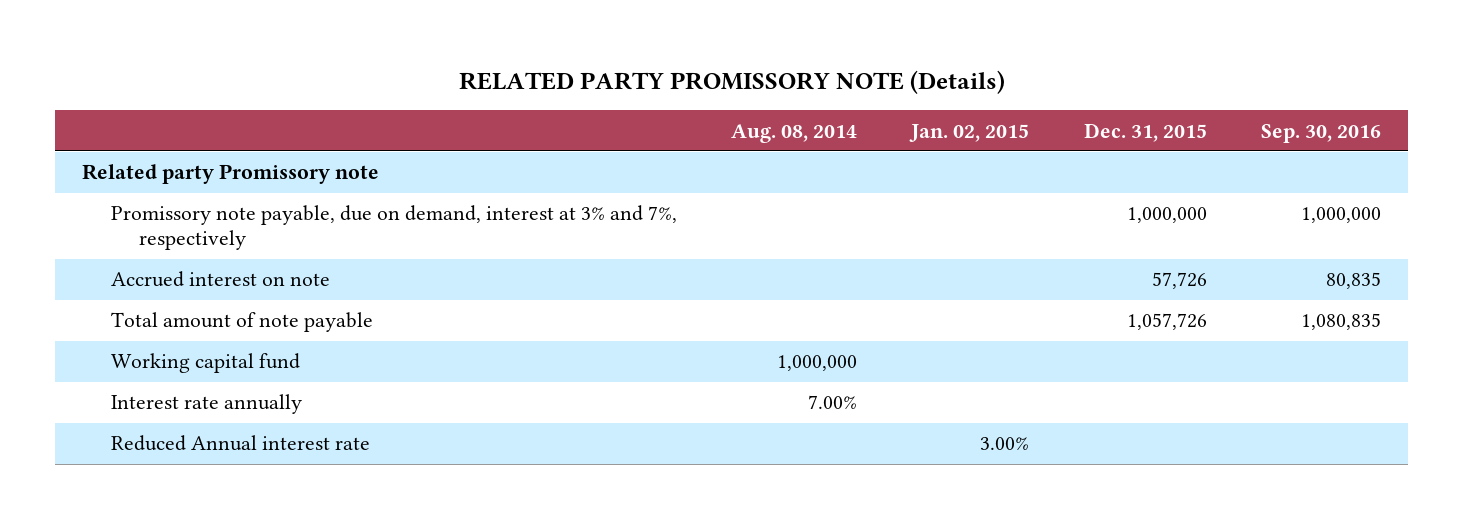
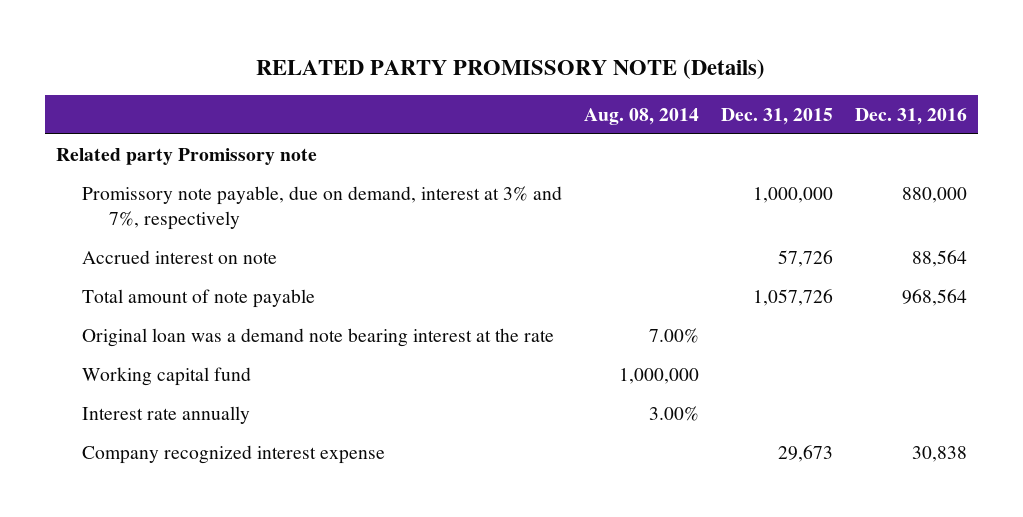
[909,123,1030,142] Jan. 02, 2015 -> none
[1260,123,1381,143] Sep. 30, 2016 -> none
none -> [854,107,967,125] Dec. 31, 2016
none -> [82,328,555,348] Original loan was a demand note bearing interest at the rate
[110,435,370,452] Reduced Annual interest rate -> none
[807,395,857,410] 7.00% -> [649,406,700,422] 3.00%
none -> [82,445,386,465] Company recognized interest expense

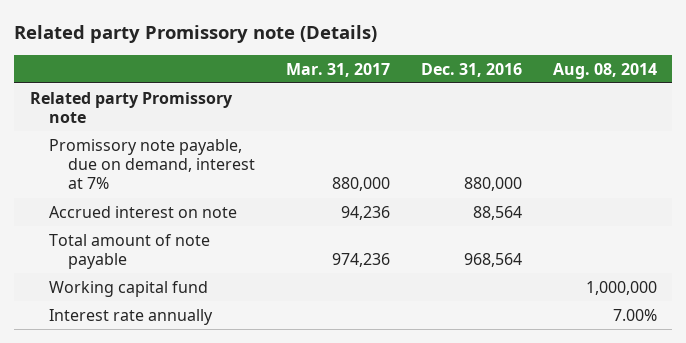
[256,59,766,80] RELATED PARTY PROMISSORY NOTE (Details) -> [14,25,378,44] Related party Promissory note (Details)
[721,107,834,125] Dec. 31, 2015 -> none
none -> [285,62,390,77] Mar. 31, 2017
[82,186,563,231] Promissory note payable, due on demand, interest at 3% and 7%, respectively -> [48,138,256,190] Promissory note payable, due on demand, interest at 7%
[82,328,555,348] Original loan was a demand note bearing interest at the rate -> none
[82,445,386,465] Company recognized interest expense -> none
[649,406,700,422] 3.00% -> [612,308,657,321] 7.00%

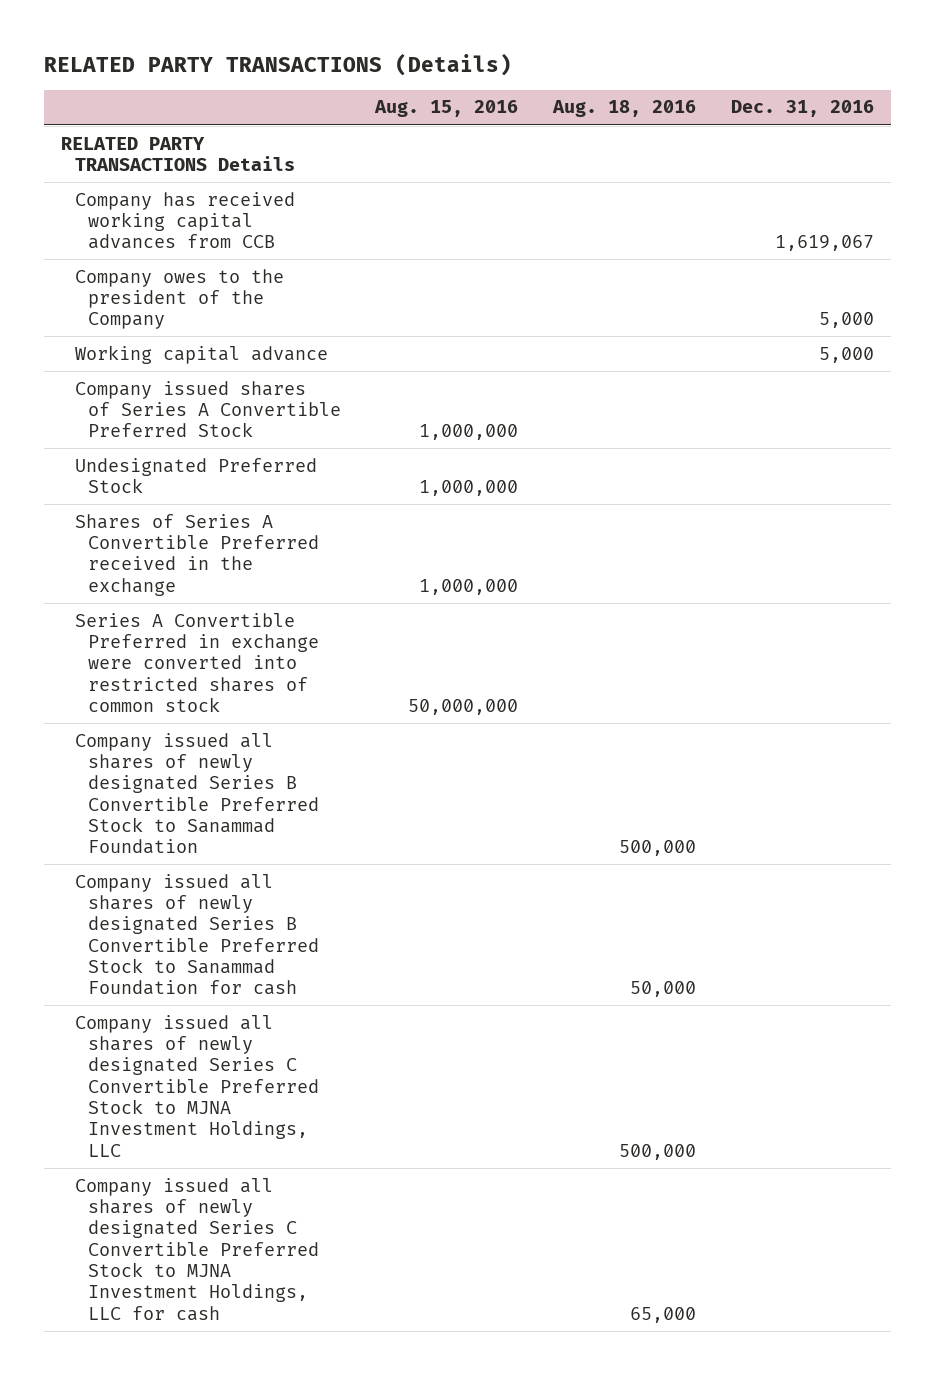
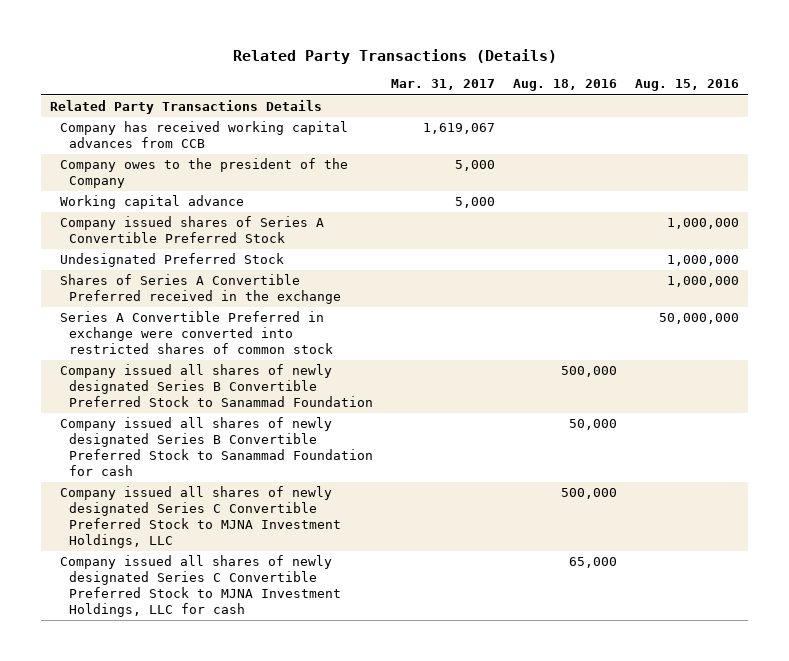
[44,52,513,76] RELATED PARTY TRANSACTIONS (Details) -> [232,48,557,64] Related Party Transactions (Details)
[730,100,874,118] Dec. 31, 2016 -> none
none -> [391,79,496,91] Mar. 31, 2017
[61,136,295,171] RELATED PARTY TRANSACTIONS Details -> [50,100,323,115] Related Party Transactions Details

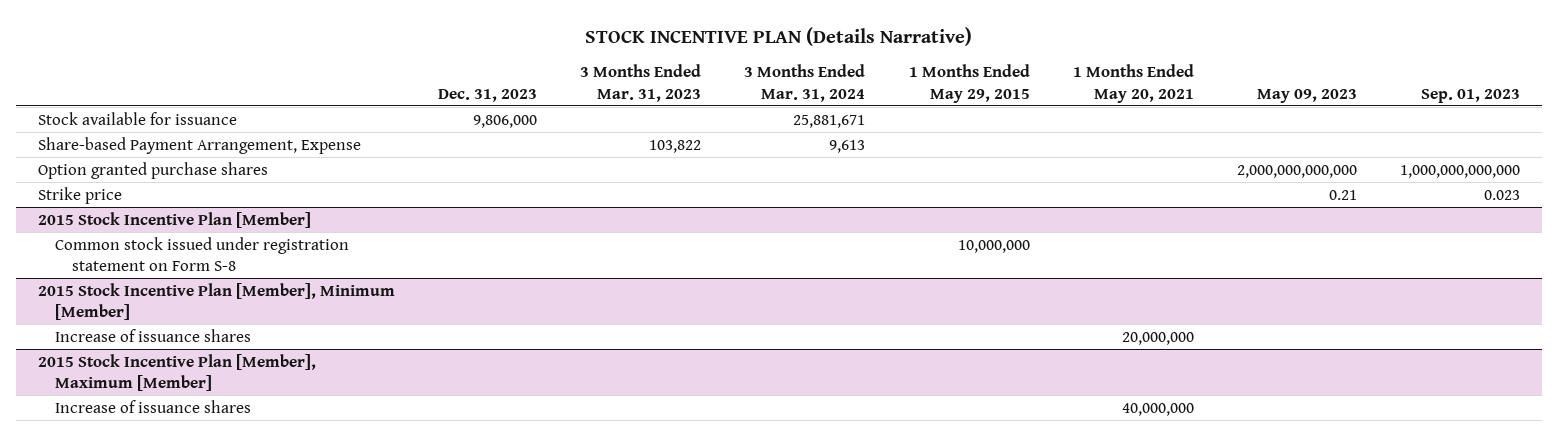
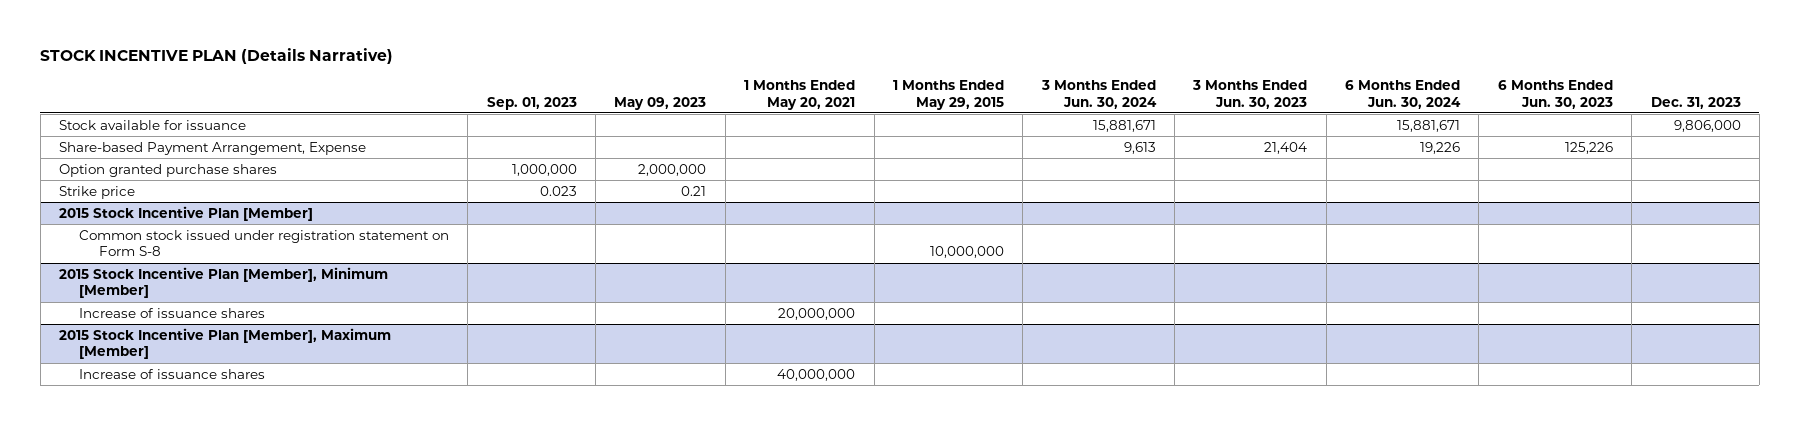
[580,64,702,102] 3 Months Ended Mar. 31, 2023 -> none
[744,64,866,102] 3 Months Ended Mar. 31, 2024 -> none
none -> [1040,80,1157,109] 3 Months Ended Jun. 30, 2024
none -> [1192,80,1308,109] 3 Months Ended Jun. 30, 2023
none -> [1345,80,1462,109] 6 Months Ended Jun. 30, 2024
none -> [1497,80,1613,109] 6 Months Ended Jun. 30, 2023
[1236,164,1357,178] 2,000,000,000,000 -> [638,163,707,176] 2,000,000
[1400,164,1521,178] 1,000,000,000,000 -> [511,163,577,176] 1,000,000

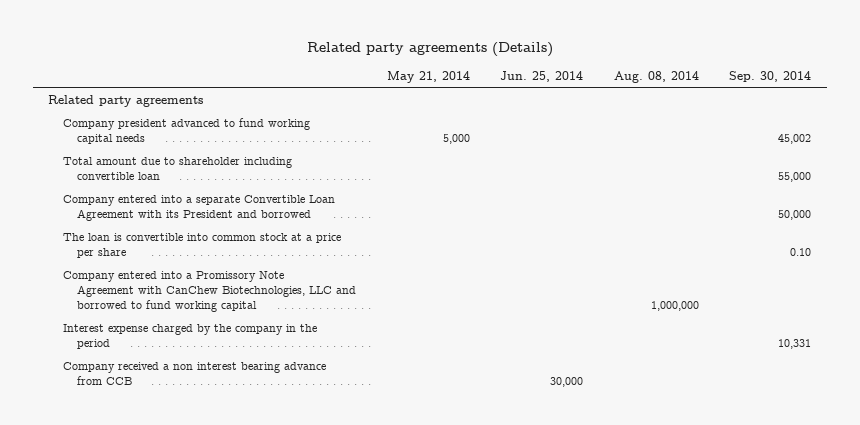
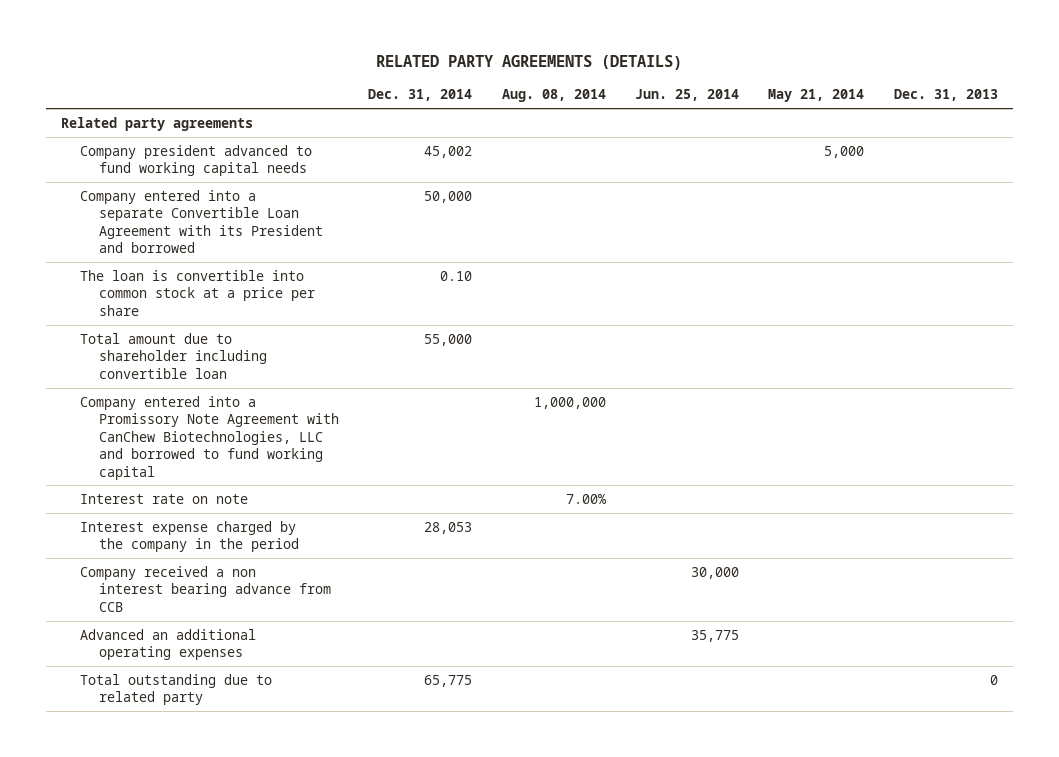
[306,41,553,57] Related party agreements (Details) -> [376,55,683,71] RELATED PARTY AGREEMENTS (DETAILS)
[729,70,812,82] Sep. 30, 2014 -> none
none -> [368,89,473,102] Dec. 31, 2014
none -> [893,89,998,102] Dec. 31, 2013
[62,156,292,180] Total amount due to shareholder including convertible loan -> [79,332,267,379] Total amount due to shareholder including convertible loan
none -> [79,493,248,504] Interest rate on note
none -> [79,628,256,661] Advanced an additional operating expenses
none -> [79,673,272,706] Total outstanding due to related party

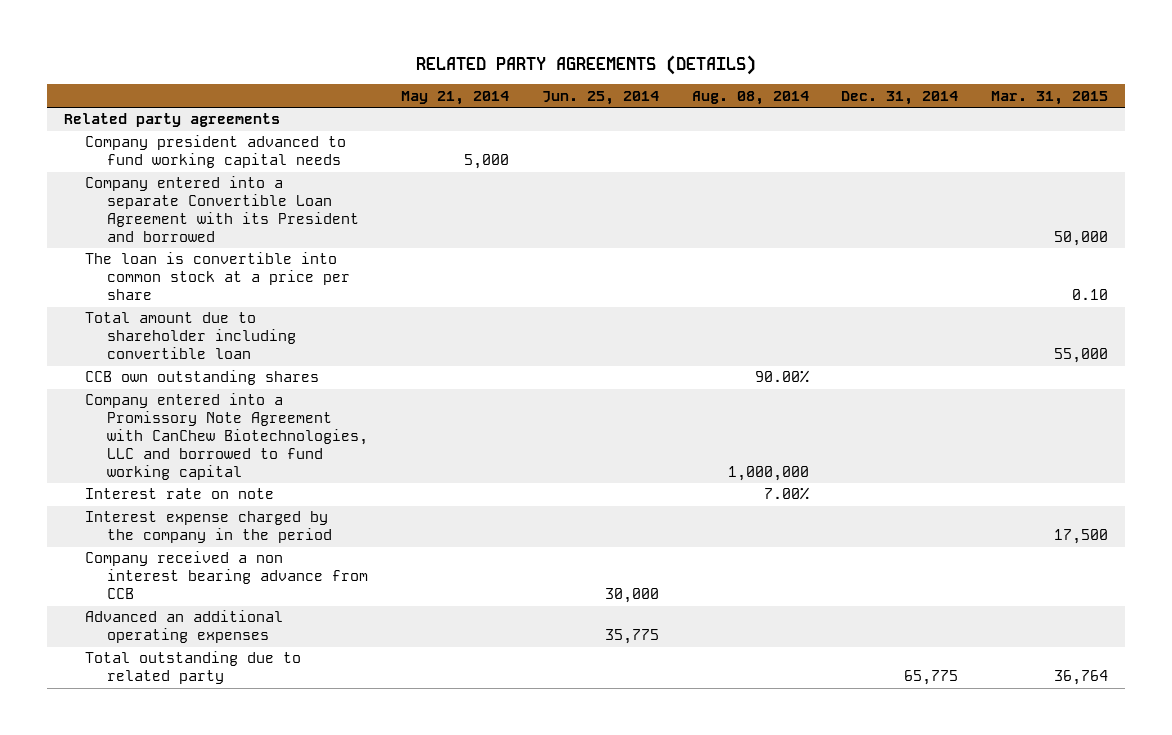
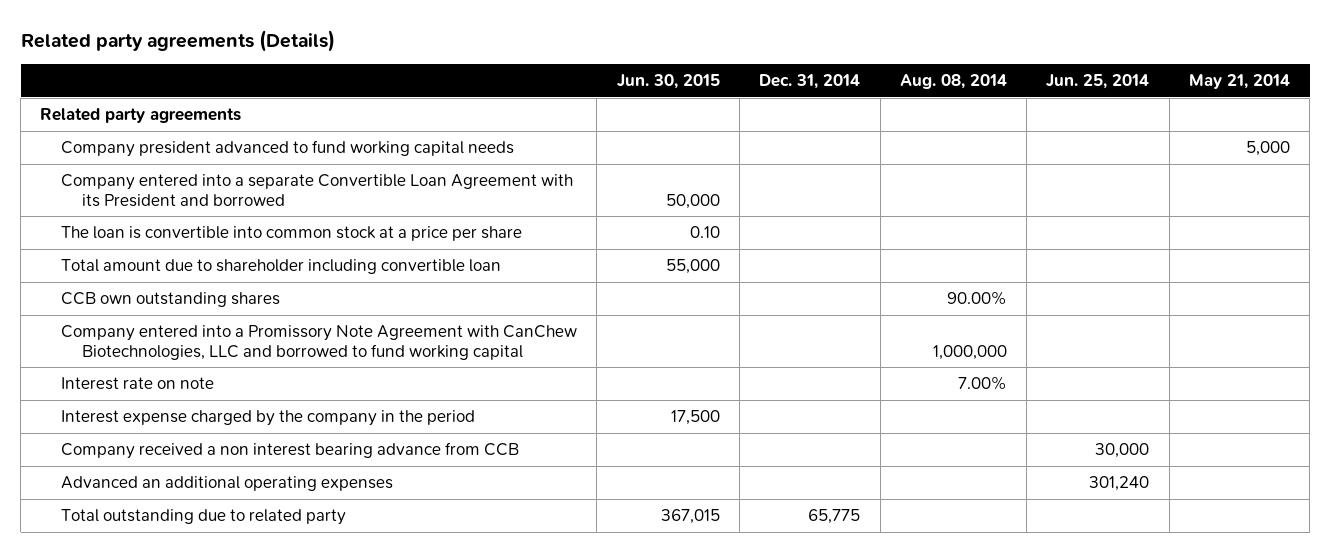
[416,54,757,75] RELATED PARTY AGREEMENTS (DETAILS) -> [20,30,335,53] Related party agreements (Details)
[991,90,1109,105] Mar. 31, 2015 -> none
none -> [616,74,720,90] Jun. 30, 2015
[604,629,659,645] 35,775 -> [1089,476,1150,492] 301,240

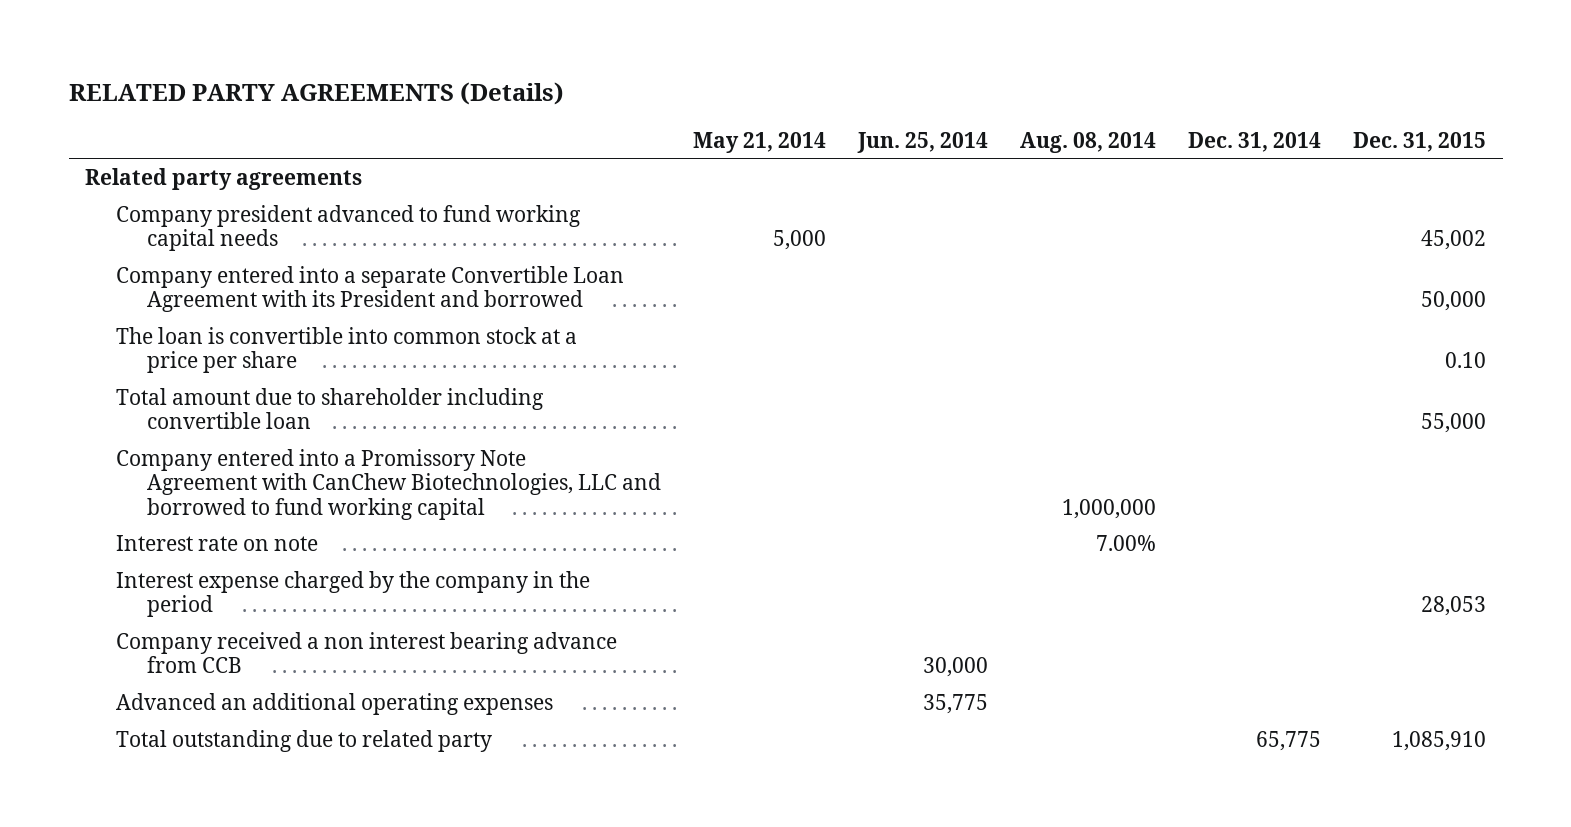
[20,30,335,53] Related party agreements (Details) -> [68,82,564,106] RELATED PARTY AGREEMENTS (Details)
[616,74,720,90] Jun. 30, 2015 -> none
none -> [1353,131,1487,152] Dec. 31, 2015
[61,292,281,308] CCB own outstanding shares -> none
[1089,476,1150,492] 301,240 -> [922,693,988,714] 35,775

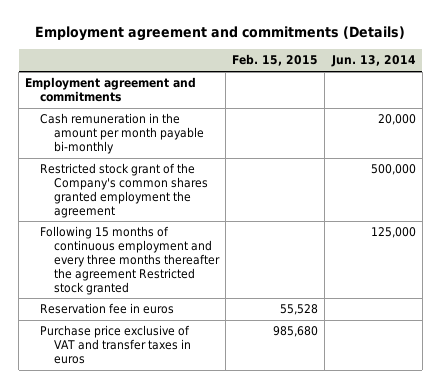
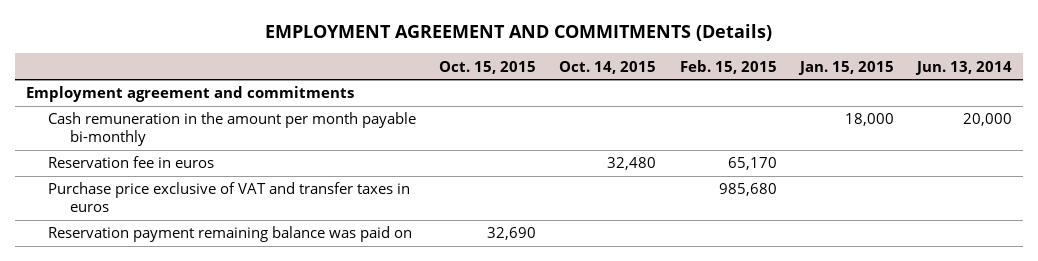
[35,26,406,42] Employment agreement and commitments (Details) -> [265,24,773,42] EMPLOYMENT AGREEMENT AND COMMITMENTS (Details)
none -> [439,60,537,74] Oct. 15, 2015
none -> [559,60,657,74] Oct. 14, 2015
none -> [797,60,894,75] Jan. 15, 2015
[39,163,209,218] Restricted stock grant of the Company's common shares granted employment the agreement -> none
[39,226,221,295] Following 15 months of continuous employment and every three months thereafter the agreement Restricted stock granted -> none
[280,304,319,316] 55,528 -> [727,157,777,171] 65,170
none -> [48,226,413,243] Reservation payment remaining balance was paid on

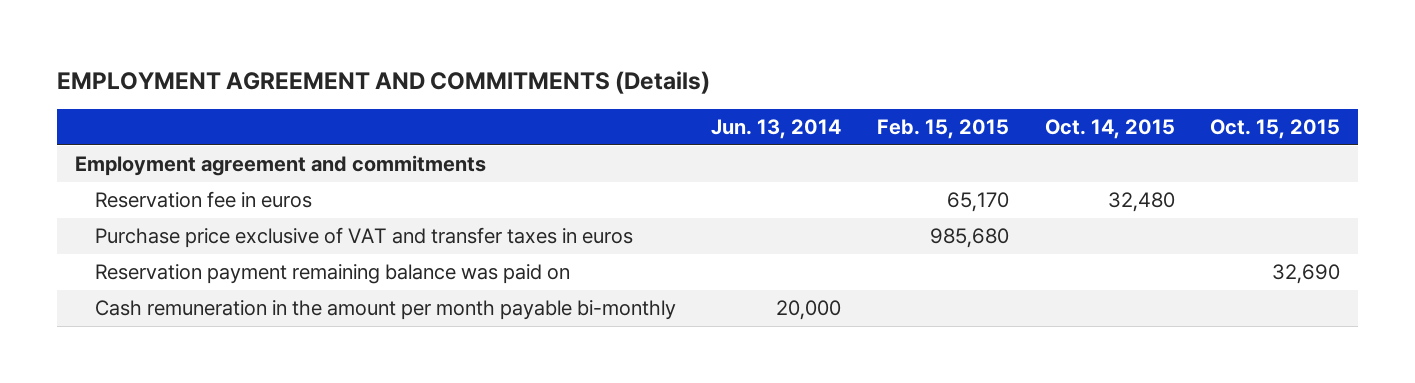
[797,60,894,75] Jan. 15, 2015 -> none
[48,112,417,147] Cash remuneration in the amount per month payable bi-monthly -> [94,300,676,321] Cash remuneration in the amount per month payable bi-monthly

